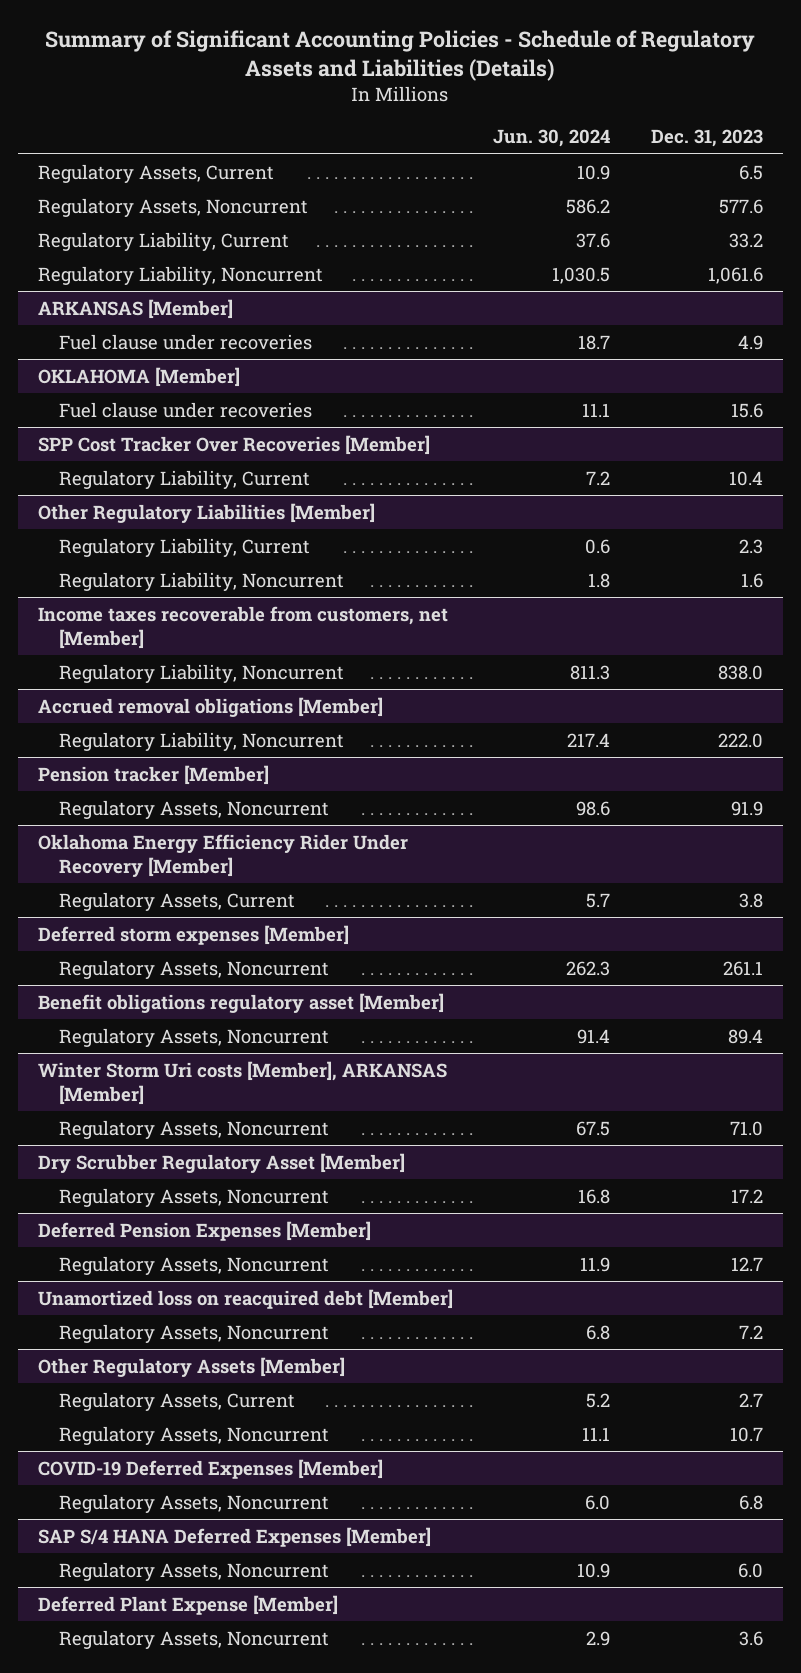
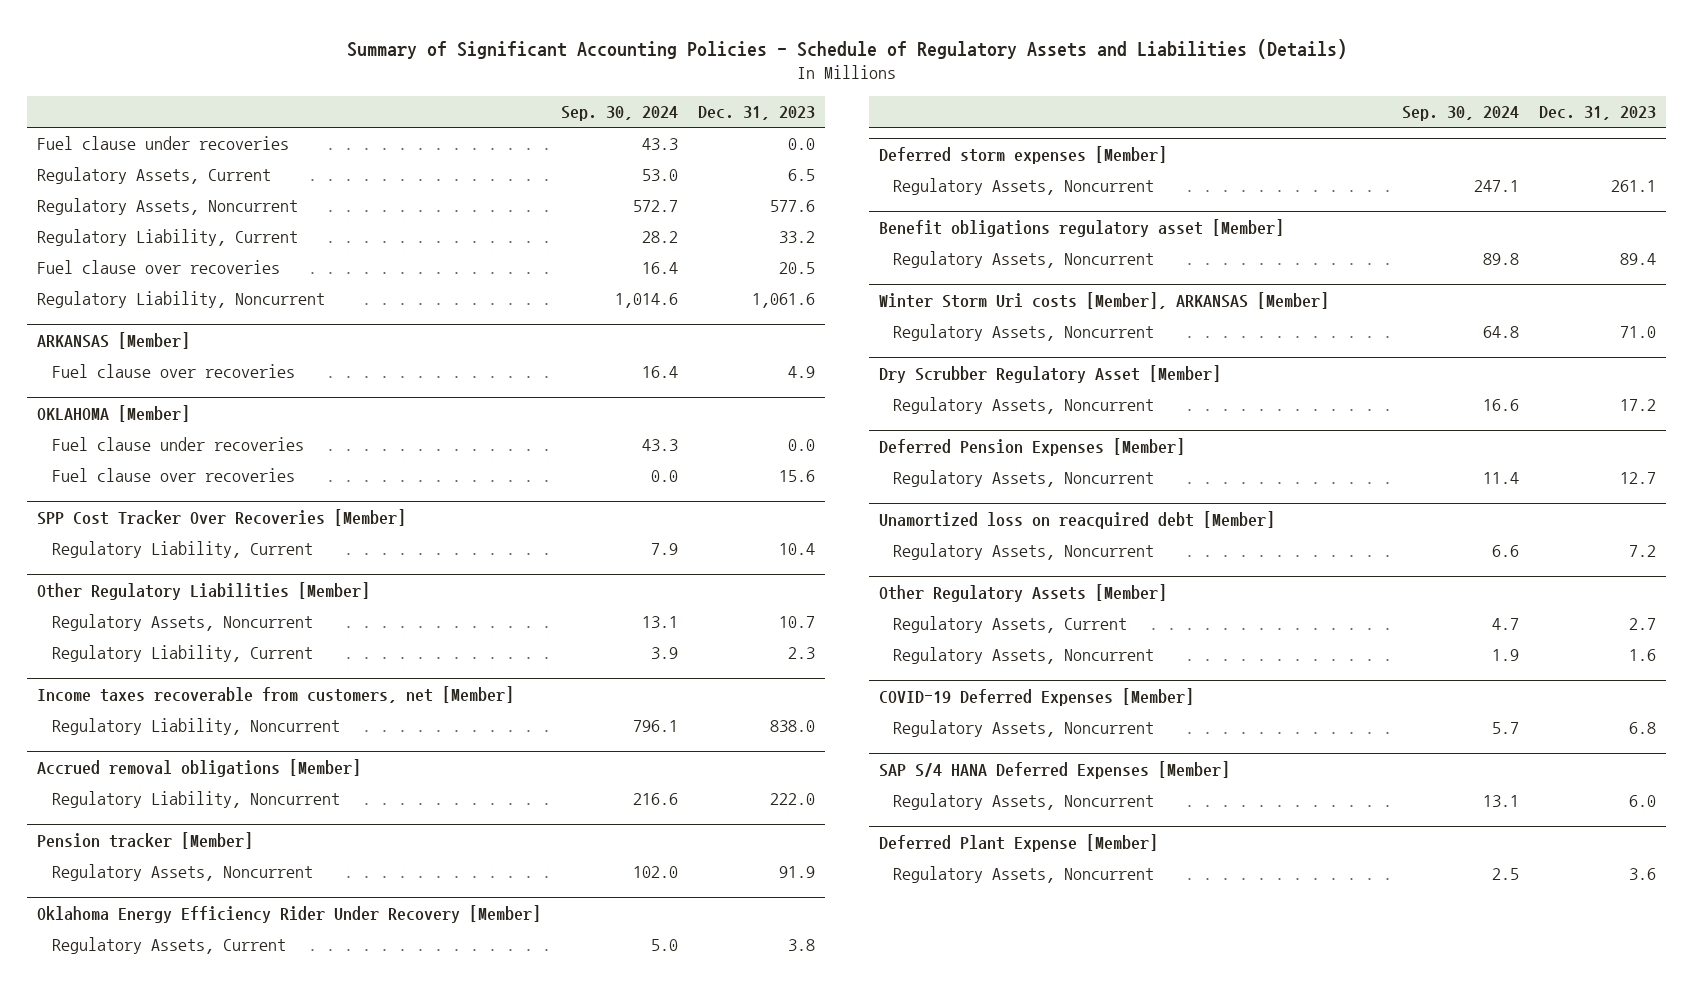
[493,129,611,148] Jun. 30, 2024 -> none
none -> [561,106,679,122] Sep. 30, 2024
none -> [37,136,290,151] Fuel clause under recoveries
none -> [37,260,281,275] Fuel clause over recoveries
[59,333,313,350] Fuel clause under recoveries -> [51,364,295,379] Fuel clause over recoveries
[730,402,763,418] 15.6 -> [787,439,815,452] 0.0
none -> [51,468,295,483] Fuel clause over recoveries
none -> [51,614,313,632] Regulatory Assets, Noncurrent
[59,571,345,591] Regulatory Liability, Noncurrent -> none
[729,1426,763,1442] 10.7 -> [1629,649,1657,662] 1.6

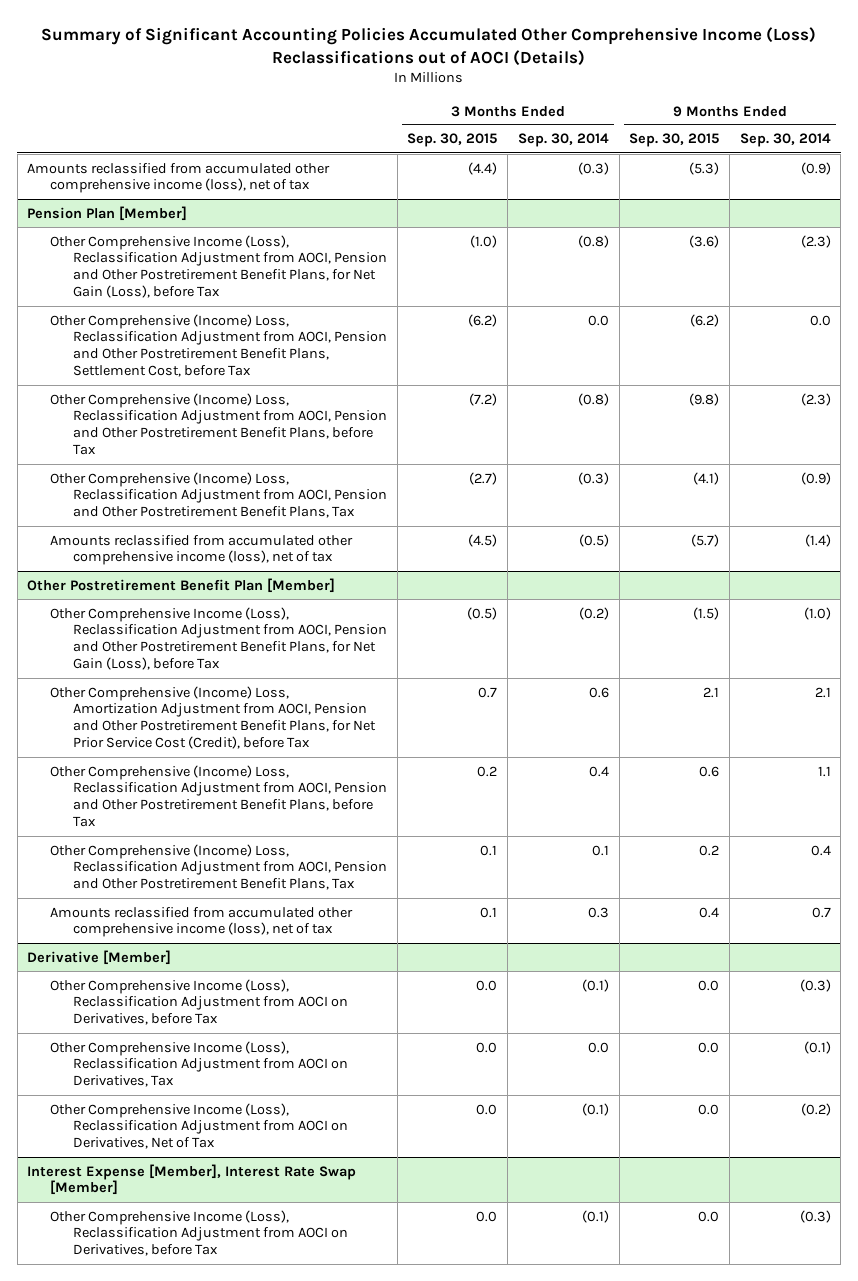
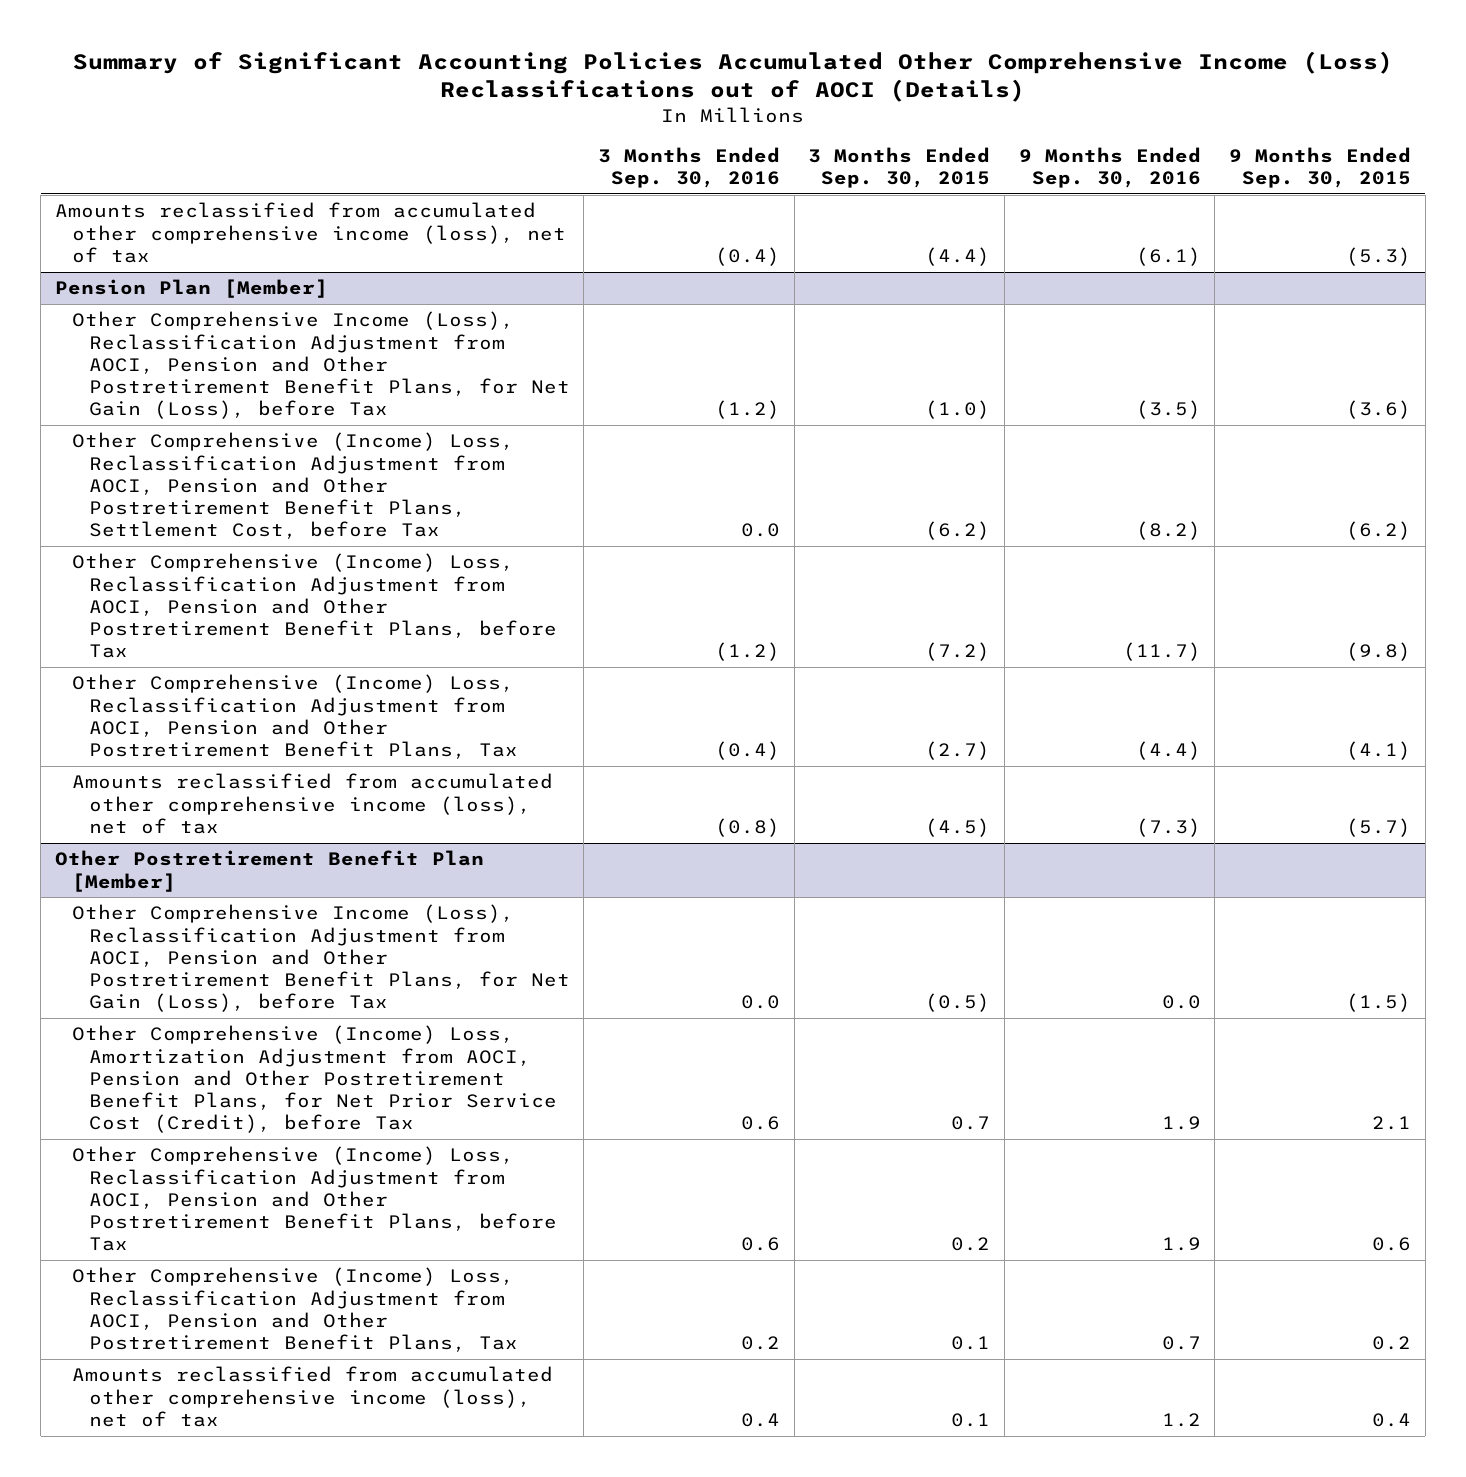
[517,133,609,148] Sep. 30, 2014 -> none
[739,133,831,148] Sep. 30, 2014 -> none
none -> [598,147,781,189] 3 Months Ended Sep. 30, 2016
none -> [1018,147,1201,189] 9 Months Ended Sep. 30, 2016
[27,949,172,965] Derivative [Member] -> none
[50,978,348,1026] Other Comprehensive Income (Loss), Reclassification Adjustment from AOCI on Derivatives, before Tax -> none
[50,1040,348,1088] Other Comprehensive Income (Loss), Reclassification Adjustment from AOCI on Derivatives, Tax -> none
[50,1102,348,1150] Other Comprehensive Income (Loss), Reclassification Adjustment from AOCI on Derivatives, Net of Tax -> none
[27,1163,357,1196] Interest Expense [Member], Interest Rate Swap [Member] -> none
[50,1209,348,1257] Other Comprehensive Income (Loss), Reclassification Adjustment from AOCI on Derivatives, before Tax -> none

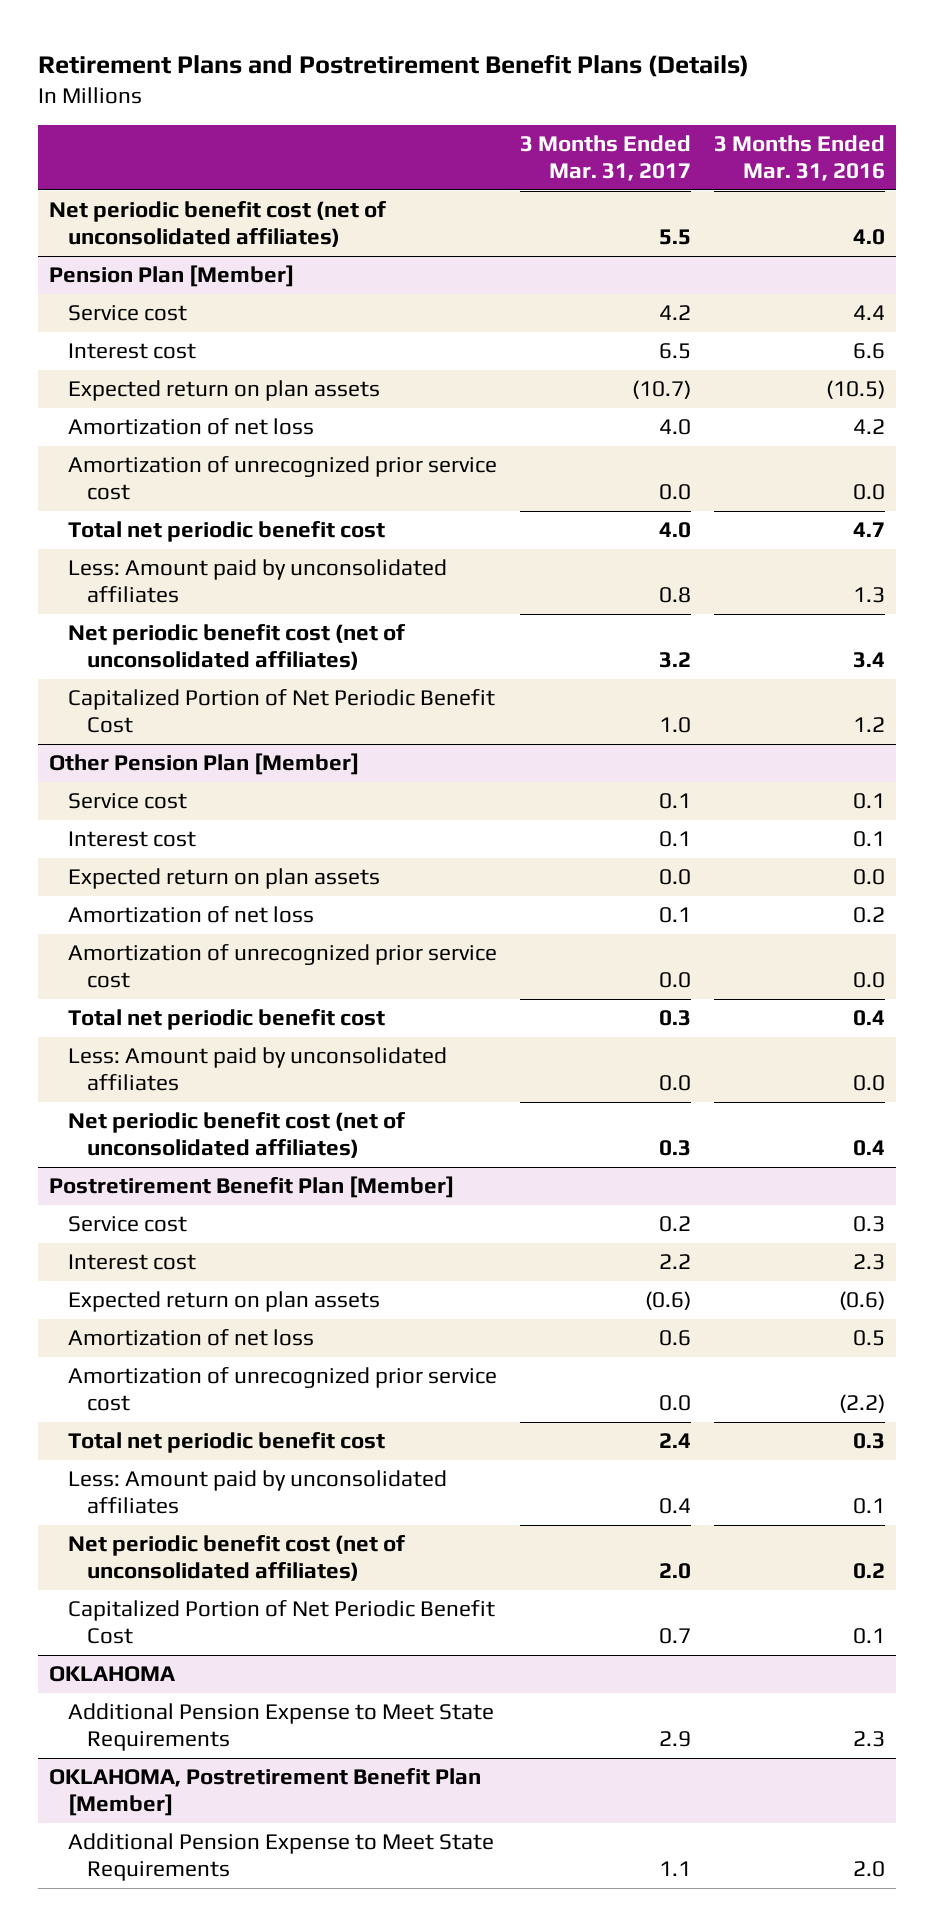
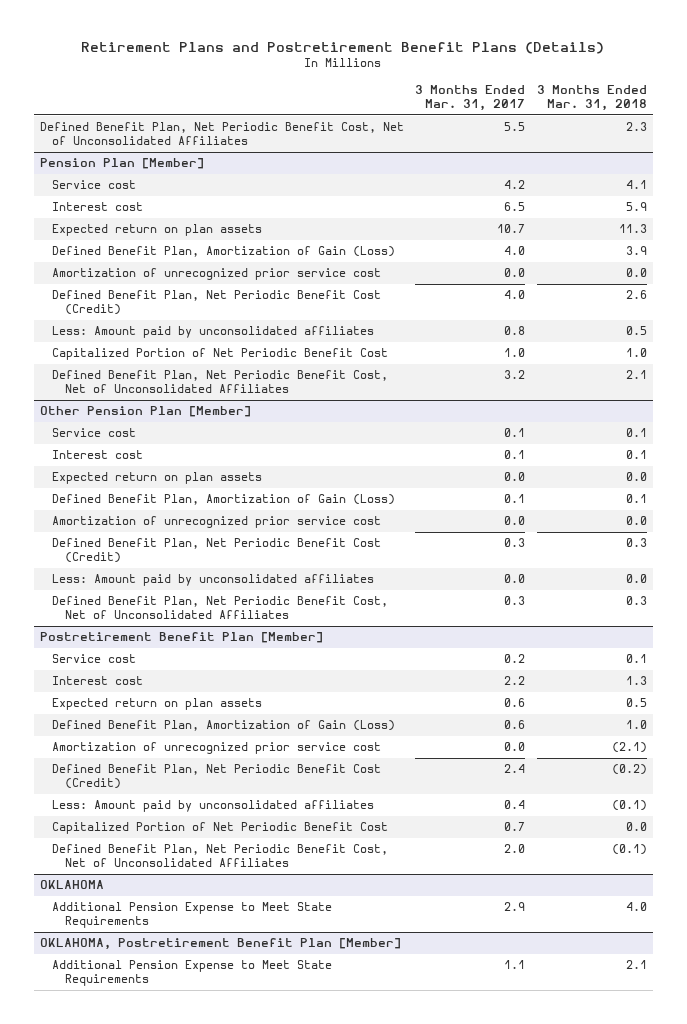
[713,135,885,182] 3 Months Ended Mar. 31, 2016 -> none
none -> [536,84,647,111] 3 Months Ended Mar. 31, 2018
[49,201,387,247] Net periodic benefit cost (net of unconsolidated affiliates) -> [39,122,404,146] Defined Benefit Plan, Net Periodic Benefit Cost, Net of Unconsolidated Affiliates
[68,418,315,436] Amortization of net loss -> none
[632,380,692,400] (10.7) -> [497,224,526,234] 10.7
none -> [52,246,396,258] Defined Benefit Plan, Amortization of Gain (Loss)
[68,521,386,543] Total net periodic benefit cost -> [52,290,382,316] Defined Benefit Plan, Net Periodic Benefit Cost (Credit)
[68,624,406,670] Net periodic benefit cost (net of unconsolidated affiliates) -> none
none -> [52,370,389,394] Defined Benefit Plan, Net Periodic Benefit Cost, Net of Unconsolidated Affiliates
[68,906,315,924] Amortization of net loss -> none
none -> [52,494,396,506] Defined Benefit Plan, Amortization of Gain (Loss)
[68,1009,386,1031] Total net periodic benefit cost -> [52,538,382,564] Defined Benefit Plan, Net Periodic Benefit Cost (Credit)
[68,1112,406,1158] Net periodic benefit cost (net of unconsolidated affiliates) -> [52,596,389,620] Defined Benefit Plan, Net Periodic Benefit Cost, Net of Unconsolidated Affiliates
[68,1329,315,1347] Amortization of net loss -> none
[645,1291,692,1311] (0.6) -> [504,698,526,708] 0.6
none -> [52,720,396,732] Defined Benefit Plan, Amortization of Gain (Loss)
[68,1432,386,1454] Total net periodic benefit cost -> [52,764,382,790] Defined Benefit Plan, Net Periodic Benefit Cost (Credit)
[68,1535,406,1581] Net periodic benefit cost (net of unconsolidated affiliates) -> none
none -> [52,844,389,868] Defined Benefit Plan, Net Periodic Benefit Cost, Net of Unconsolidated Affiliates

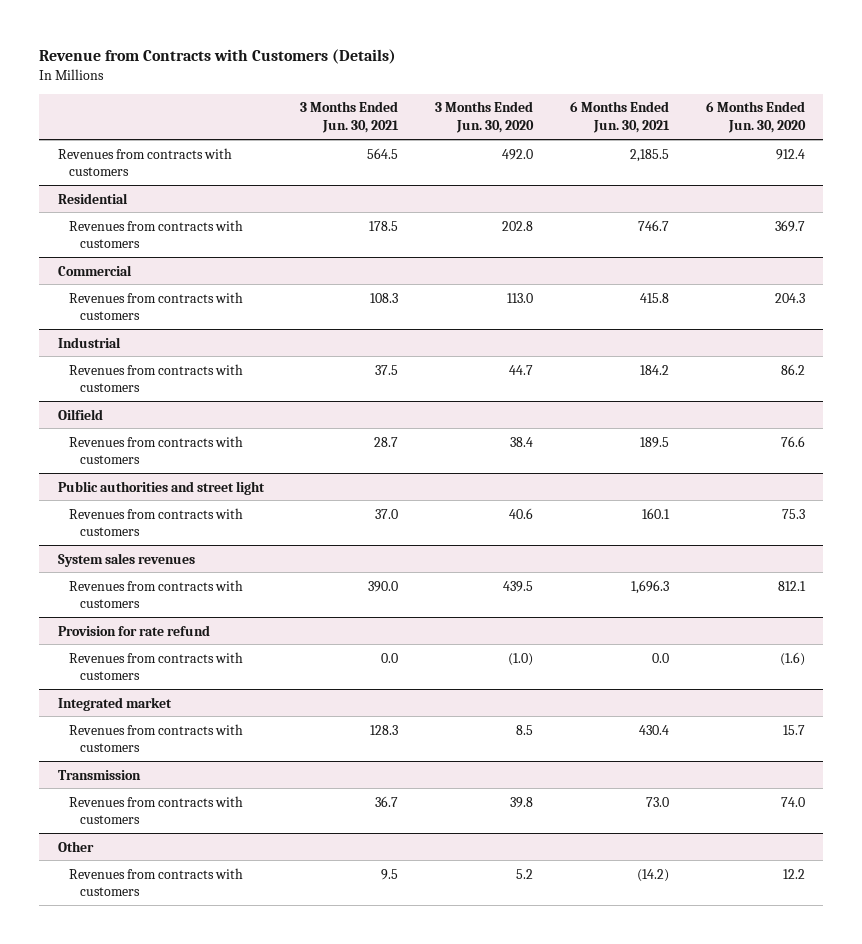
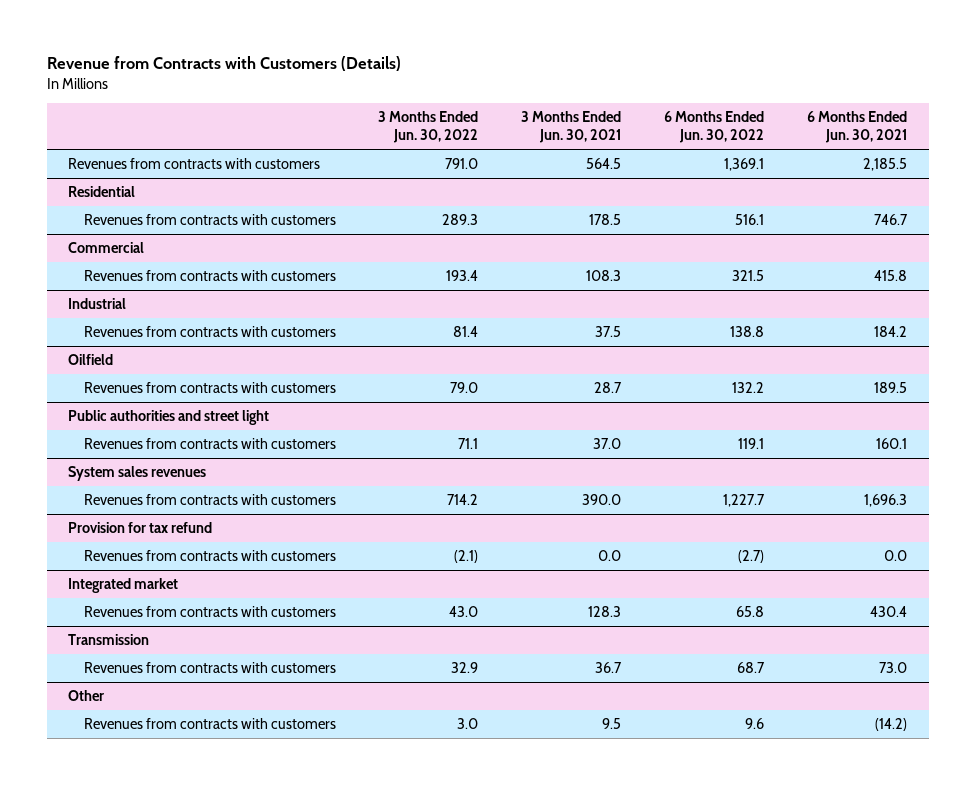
[435,101,535,134] 3 Months Ended Jun. 30, 2020 -> none
[705,101,806,134] 6 Months Ended Jun. 30, 2020 -> none
none -> [378,111,479,144] 3 Months Ended Jun. 30, 2022
none -> [664,111,765,144] 6 Months Ended Jun. 30, 2022
[57,624,210,636] Provision for rate refund -> [67,522,212,534] Provision for tax refund

